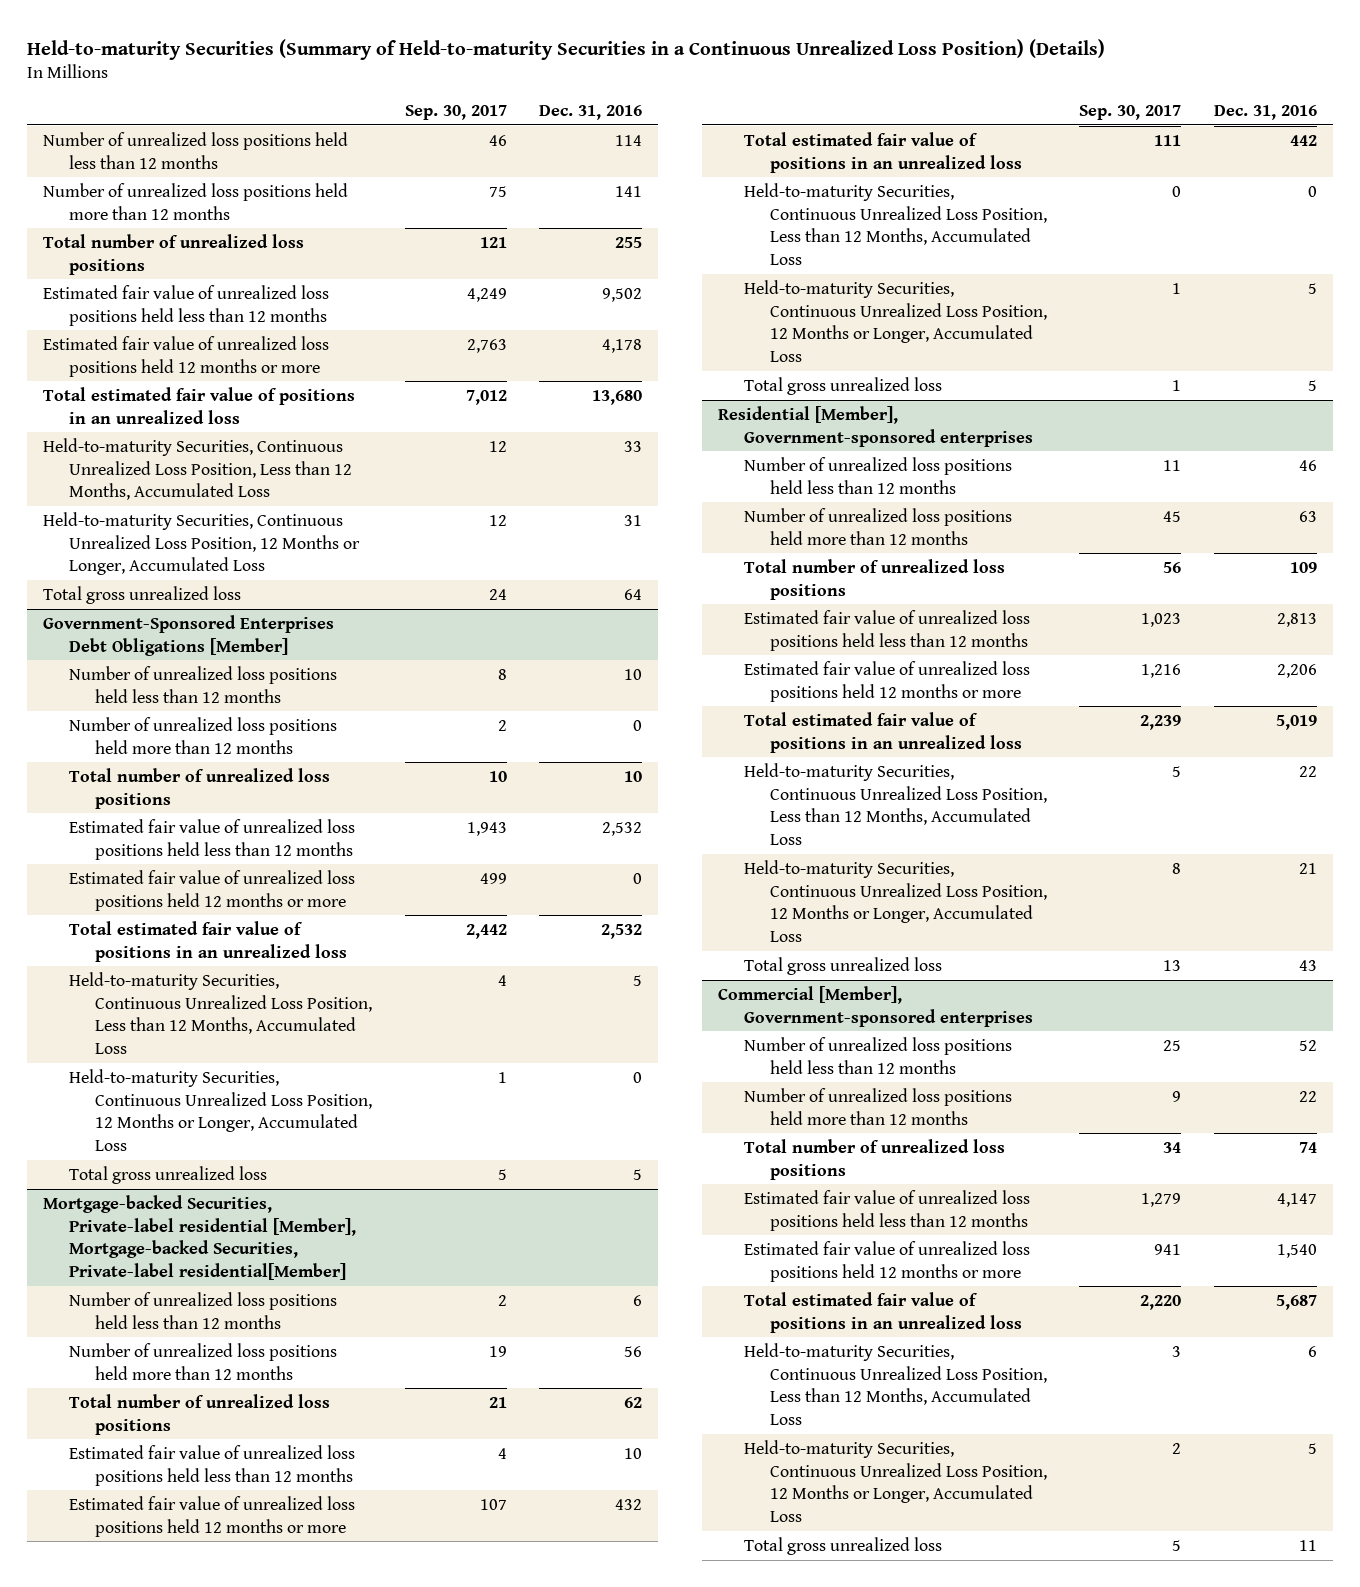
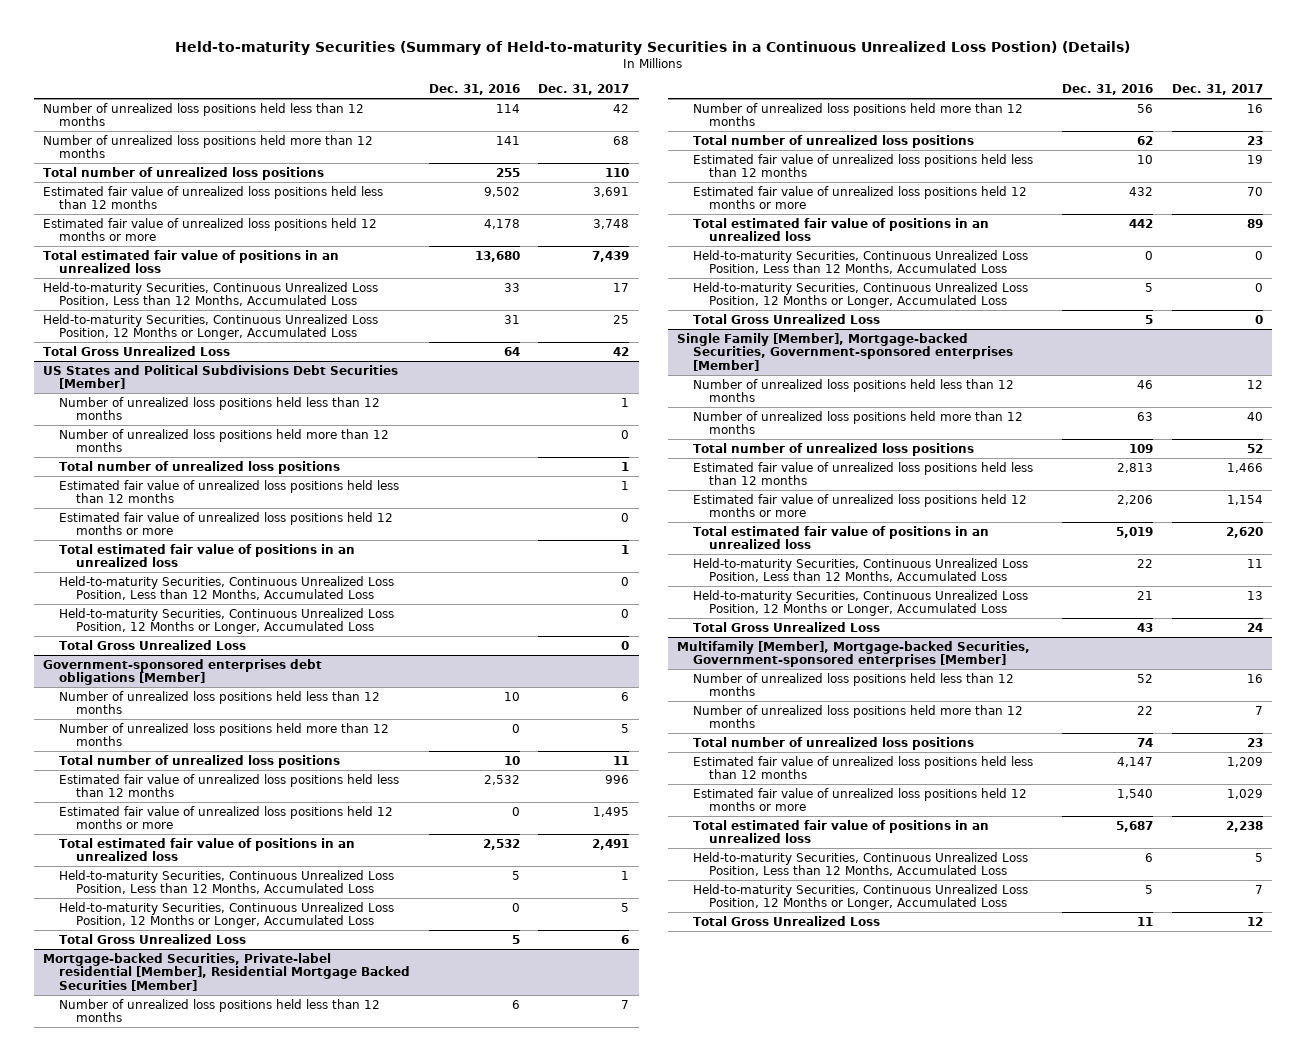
[27,38,1106,60] Held-to-maturity Securities (Summary of Held-to-maturity Securities in a Continuous Unrealized Loss Position) (Details) -> [175,41,1131,56] Held-to-maturity Securities (Summary of Held-to-maturity Securities in a Continuous Unrealized Loss Postion) (Details)
[404,104,507,120] Sep. 30, 2017 -> none
none -> [538,84,630,96] Dec. 31, 2017
[43,585,242,604] Total gross unrealized loss -> [43,345,231,356] Total Gross Unrealized Loss
none -> [43,364,399,390] US States and Political Subdivisions Debt Securities [Member]
none -> [59,396,381,421] Number of unrealized loss positions held less than 12 months
none -> [59,428,390,453] Number of unrealized loss positions held more than 12 months
none -> [59,460,341,474] Total number of unrealized loss positions
none -> [59,479,400,504] Estimated fair value of unrealized loss positions held less than 12 months
none -> [59,511,394,536] Estimated fair value of unrealized loss positions held 12 months or more
none -> [59,543,356,568] Total estimated fair value of positions in an unrealized loss
none -> [59,575,395,601] Held-to-maturity Securities, Continuous Unrealized Loss Position, Less than 12 Months, Accumulated Loss
none -> [59,607,395,635] Held-to-maturity Securities, Continuous Unrealized Loss Position, 12 Months or Longer, Accumulated Loss
none -> [59,639,247,650] Total Gross Unrealized Loss
[43,614,335,656] Government-Sponsored Enterprises Debt Obligations [Member] -> [43,658,323,686] Government-sponsored enterprises debt obligations [Member]
[69,1165,268,1184] Total gross unrealized loss -> [59,933,247,944] Total Gross Unrealized Loss
[43,1194,357,1280] Mortgage-backed Securities, Private-label residential [Member], Mortgage-backed Securities, Private-label residential[Member] -> [43,952,411,992] Mortgage-backed Securities, Private-label residential [Member], Residential Mortgage Backed Securities [Member]
[718,405,1034,447] Residential [Member], Government-sponsored enterprises -> none
[744,376,943,395] Total gross unrealized loss -> [692,313,880,324] Total Gross Unrealized Loss
none -> [676,332,1013,372] Single Family [Member], Mortgage-backed Securities, Government-sponsored enterprises [Member]
[718,985,1034,1027] Commercial [Member], Government-sponsored enterprises -> none
[744,956,943,975] Total gross unrealized loss -> [692,621,880,632] Total Gross Unrealized Loss
none -> [676,640,1030,668] Multifamily [Member], Mortgage-backed Securities, Government-sponsored enterprises [Member]
[744,1536,943,1555] Total gross unrealized loss -> [692,915,880,926] Total Gross Unrealized Loss

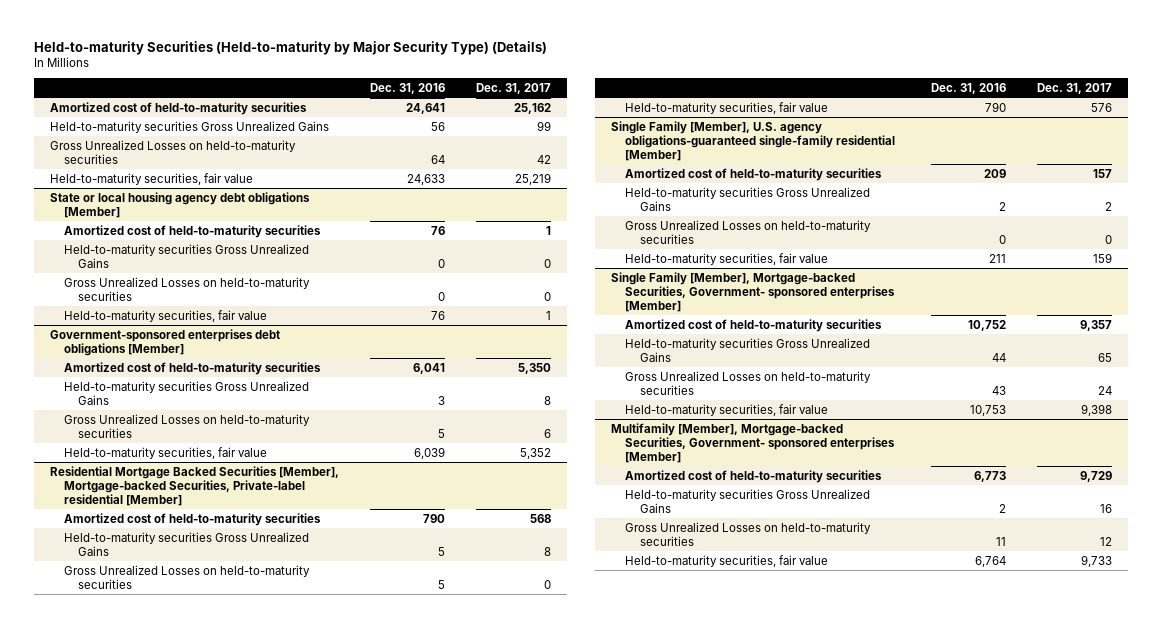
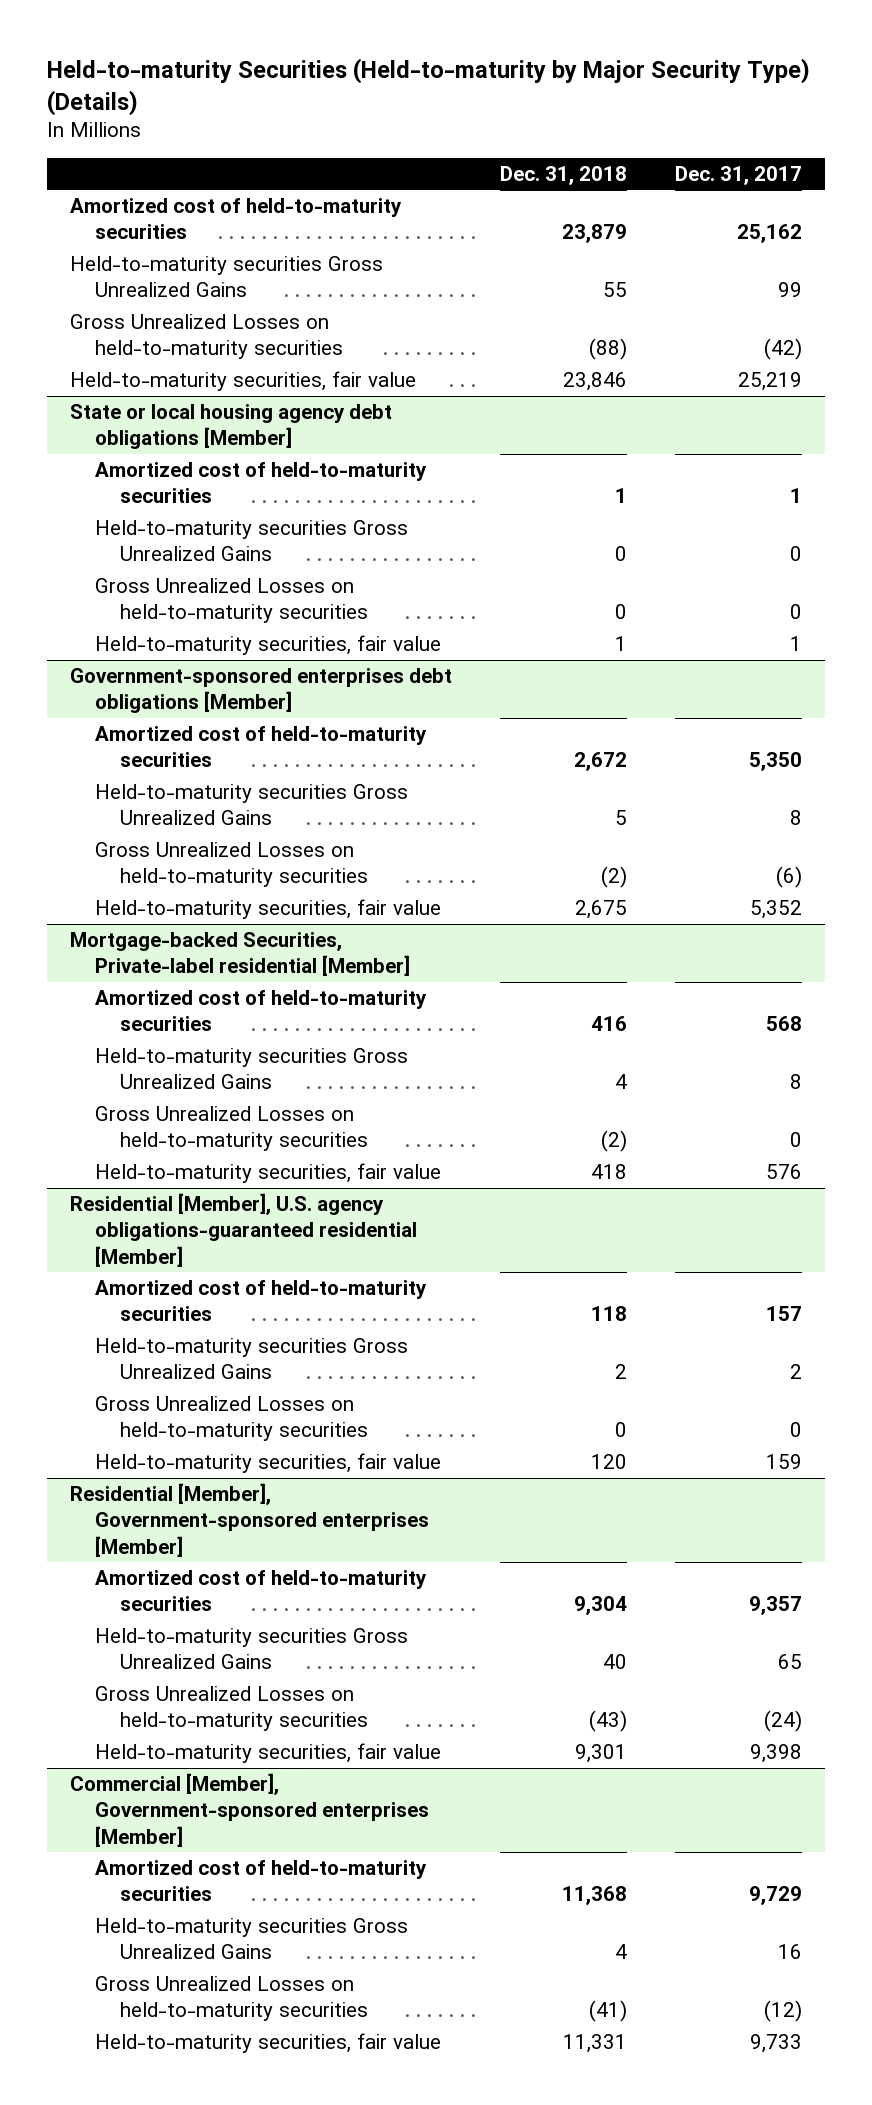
[369,83,445,95] Dec. 31, 2016 -> none
none -> [499,165,627,185] Dec. 31, 2018
[537,154,552,164] 42 -> [763,338,802,361] (42)
[544,428,552,438] 6 -> [775,866,802,889] (6)
[49,465,339,506] Residential Mortgage Backed Securities [Member], Mortgage-backed Securities, Private-label residential [Member] -> [70,932,411,977] Mortgage-backed Securities, Private-label residential [Member]
[610,120,896,161] Single Family [Member], U.S. agency obligations-guaranteed single-family residential [Member] -> [70,1193,418,1267] Residential [Member], U.S. agency obligations-guaranteed residential [Member]
[610,271,896,312] Single Family [Member], Mortgage-backed Securities, Government- sponsored enterprises [Member] -> none
none -> [70,1483,430,1557] Residential [Member], Government-sponsored enterprises [Member]
[1098,385,1113,395] 24 -> [763,1710,802,1733] (24)
[610,422,896,463] Multifamily [Member], Mortgage-backed Securities, Government- sponsored enterprises [Member] -> none
none -> [70,1773,430,1847] Commercial [Member], Government-sponsored enterprises [Member]
[1100,536,1113,546] 12 -> [763,2000,802,2023] (12)

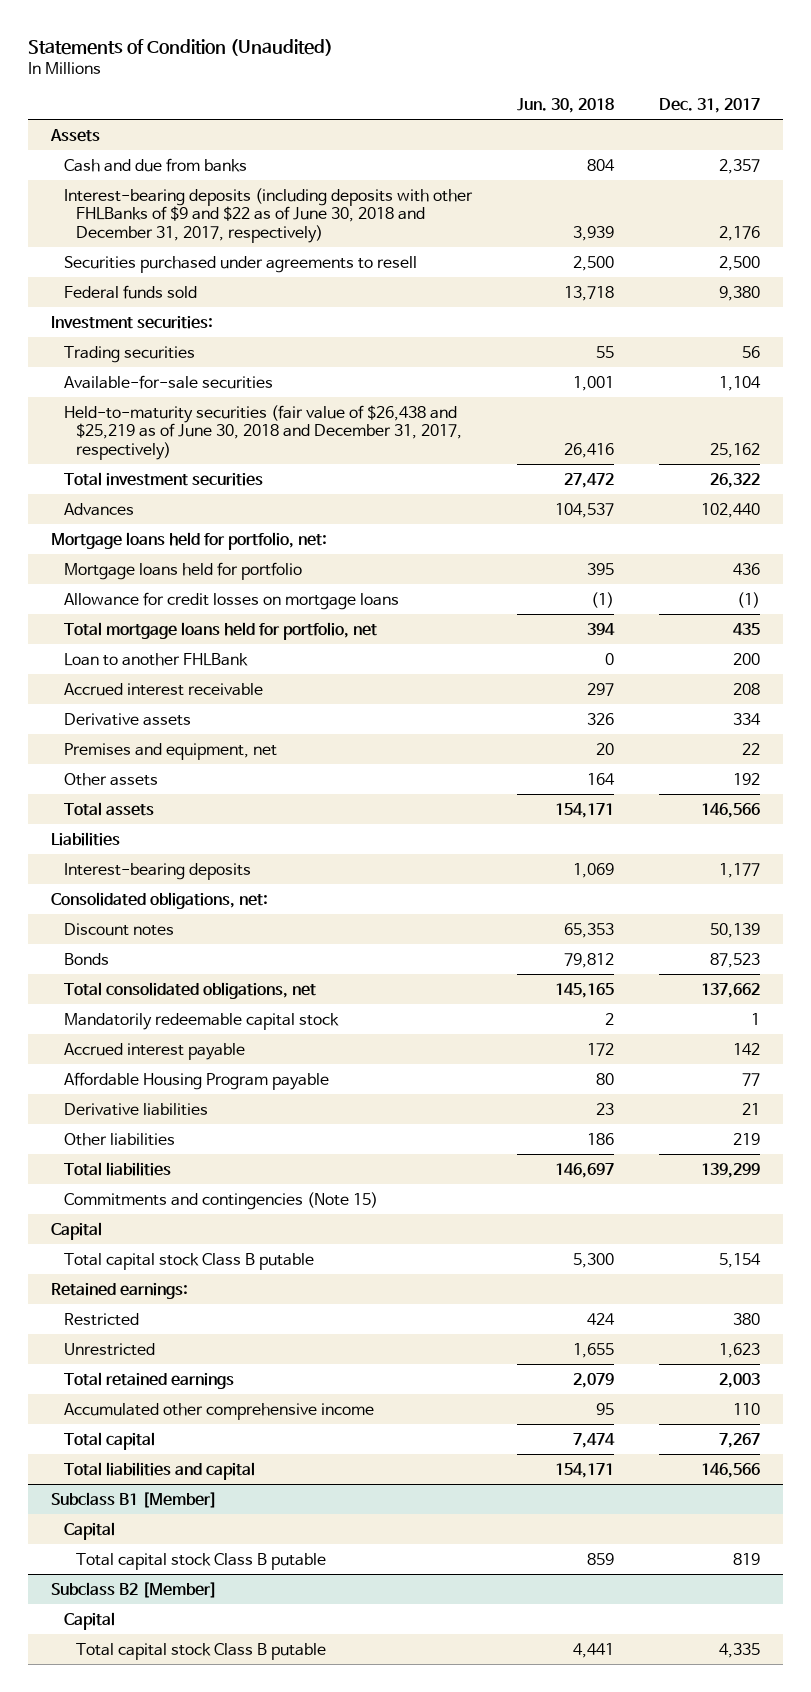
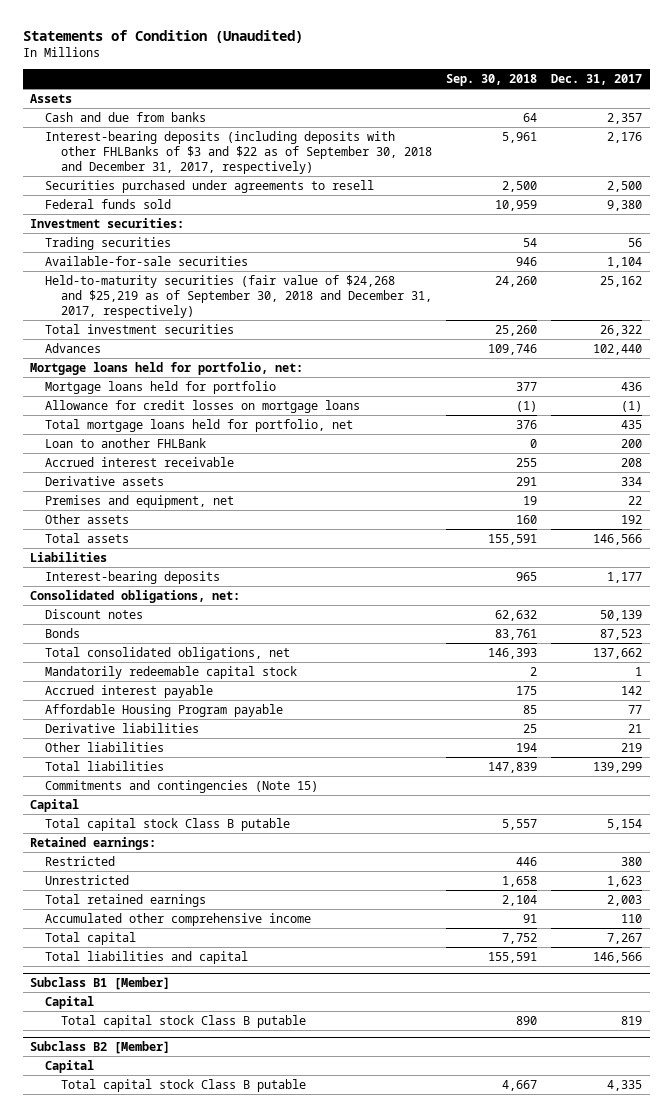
[516,98,614,114] Jun. 30, 2018 -> none
none -> [446,74,538,87] Sep. 30, 2018
[63,187,473,243] Interest-bearing deposits (including deposits with other FHLBanks of $9 and $22 as of June 30, 2018 and December 31, 2017, respectively) -> [45,130,432,174] Interest-bearing deposits (including deposits with other FHLBanks of $3 and $22 as of September 30, 2018 and December 31, 2017, respectively)
[63,404,463,460] Held-to-maturity securities (fair value of $26,438 and $25,219 as of June 30, 2018 and December 31, 2017, respectively) -> [45,274,432,318] Held-to-maturity securities (fair value of $24,268 and $25,219 as of September 30, 2018 and December 31, 2017, respectively)

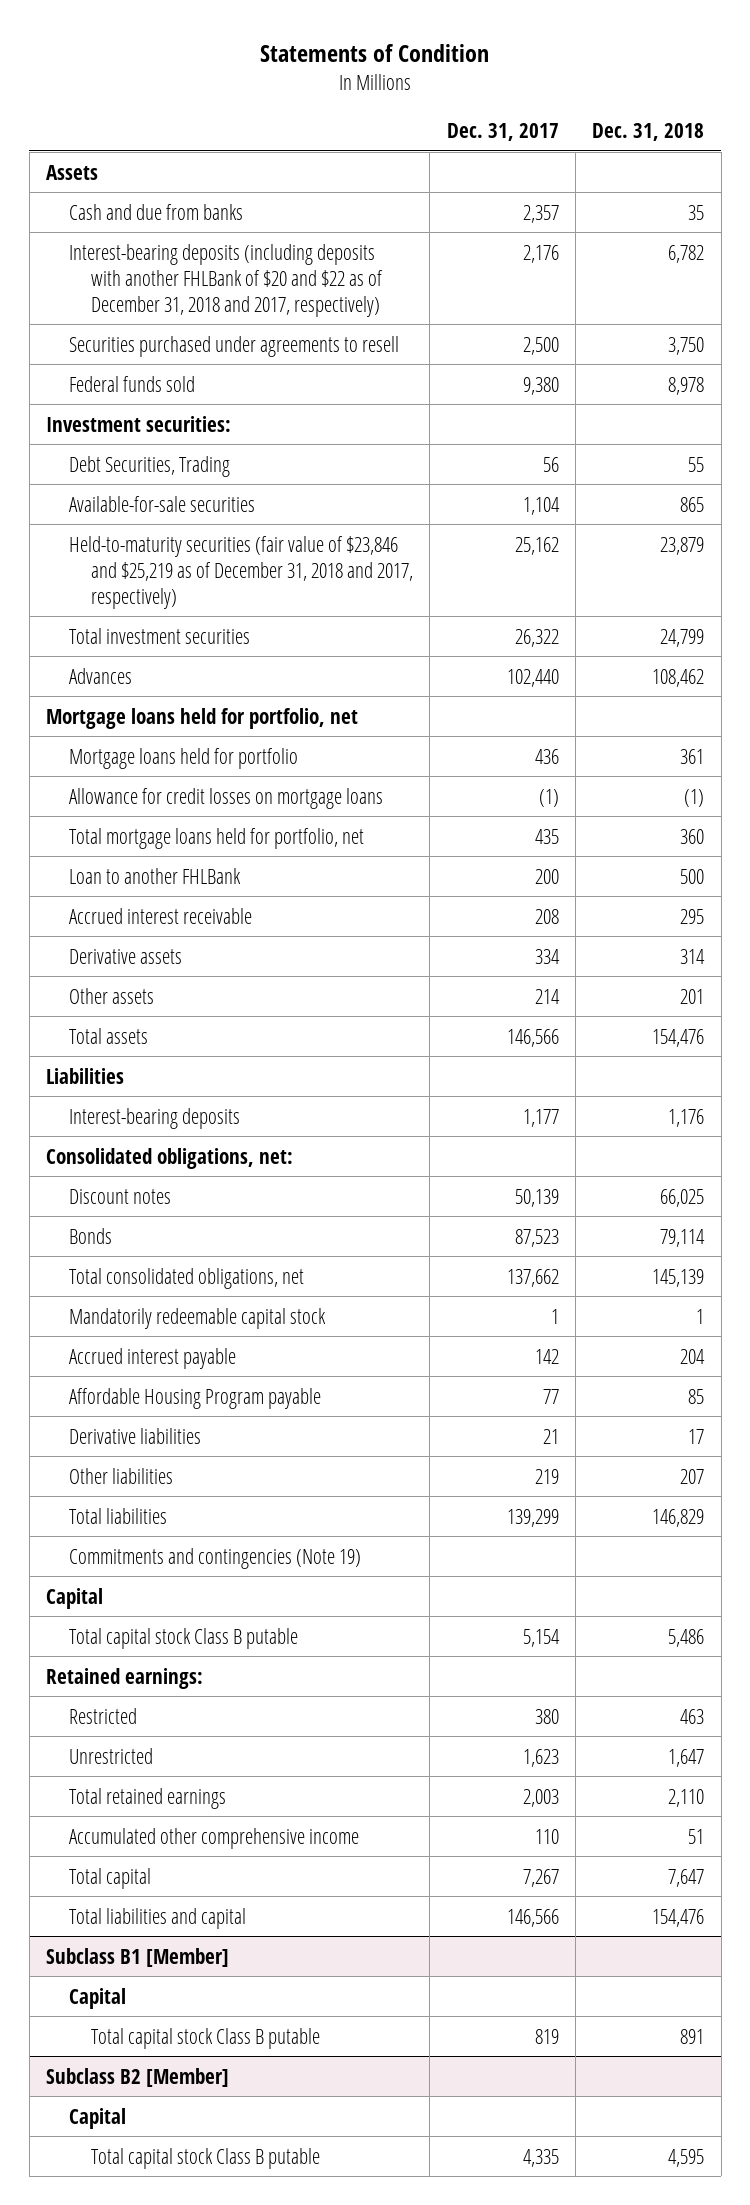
[22,30,303,44] Statements of Condition (Unaudited) -> [260,43,490,62] Statements of Condition
[446,74,538,87] Sep. 30, 2018 -> none
none -> [592,123,705,142] Dec. 31, 2018
[45,130,432,174] Interest-bearing deposits (including deposits with other FHLBanks of $3 and $22 as of September 30, 2018 and December 31, 2017, respectively) -> [68,243,384,317] Interest-bearing deposits (including deposits with another FHLBank of $20 and $22 as of December 31, 2018 and 2017, respectively)
[45,236,172,250] Trading securities -> [68,455,230,477] Debt Securities, Trading
[45,274,432,318] Held-to-maturity securities (fair value of $24,268 and $25,219 as of September 30, 2018 and December 31, 2017, respectively) -> [68,535,414,609] Held-to-maturity securities (fair value of $23,846 and $25,219 as of December 31, 2018 and 2017, respectively)
[29,361,303,375] Mortgage loans held for portfolio, net: -> [46,707,359,729] Mortgage loans held for portfolio, net
[45,494,235,508] Premises and equipment, net -> none
[621,514,643,524] 192 -> [534,988,560,1004] 214
[45,779,319,793] Commitments and contingencies (Note 15) -> [68,1547,361,1569] Commitments and contingencies (Note 19)

